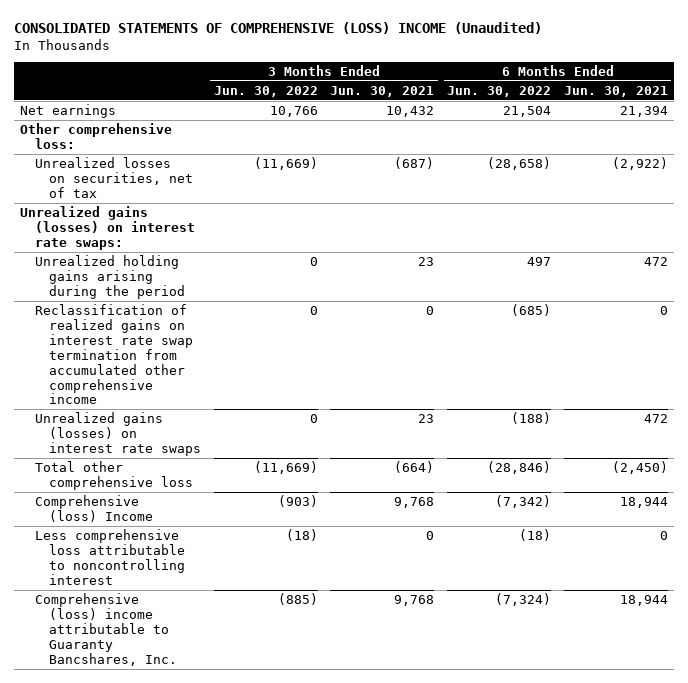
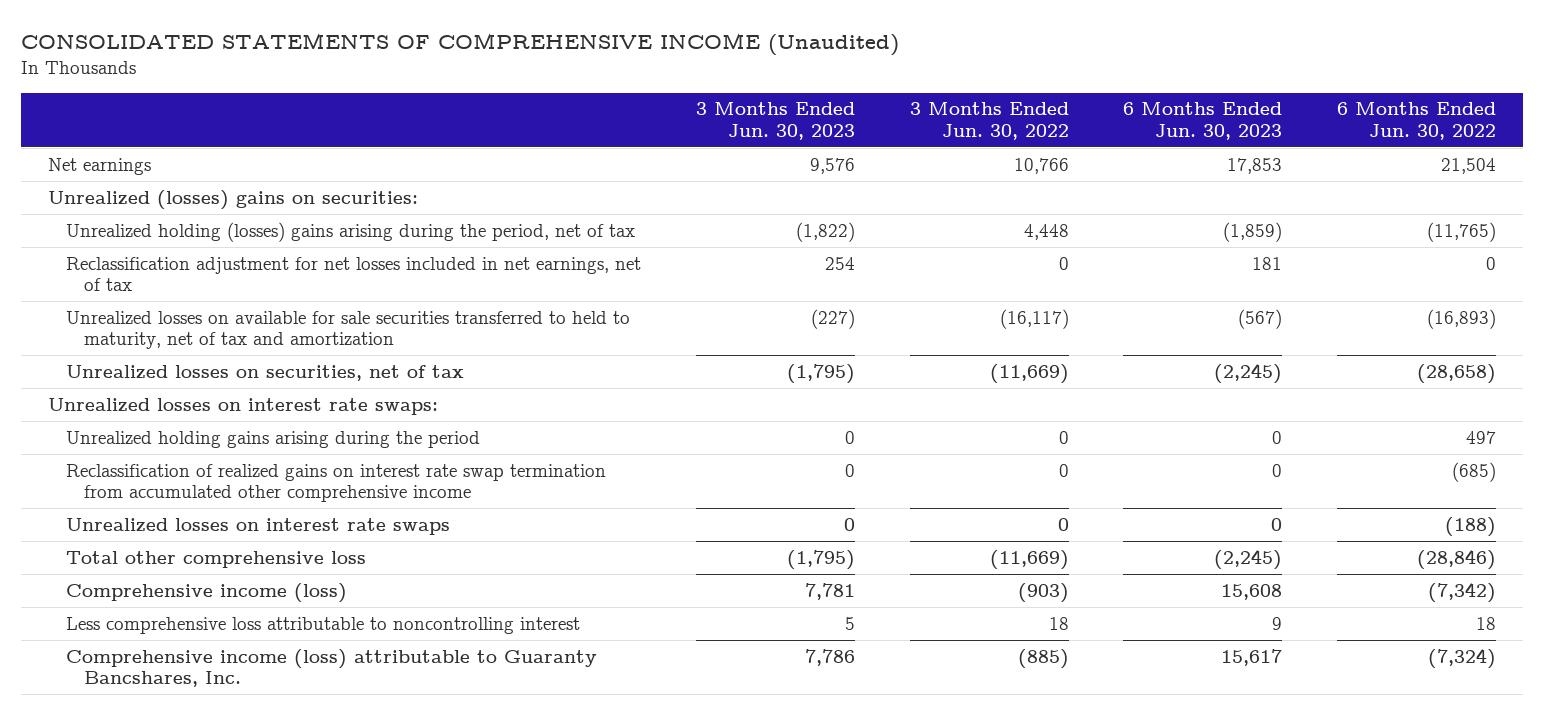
[14,22,543,35] CONSOLIDATED STATEMENTS OF COMPREHENSIVE (LOSS) INCOME (Unaudited) -> [20,33,899,57] CONSOLIDATED STATEMENTS OF COMPREHENSIVE INCOME (Unaudited)
[330,85,435,97] Jun. 30, 2021 -> none
[563,85,668,97] Jun. 30, 2021 -> none
none -> [695,102,855,140] 3 Months Ended Jun. 30, 2023
none -> [1123,102,1283,140] 6 Months Ended Jun. 30, 2023
[20,122,173,149] Other comprehensive loss: -> none
none -> [48,189,419,210] Unrealized (losses) gains on securities:
none -> [66,221,636,242] Unrealized holding (losses) gains arising during the period, net of tax
none -> [66,256,642,292] Reclassification adjustment for net losses included in net earnings, net of tax
none -> [66,310,631,350] Unrealized losses on available for sale securities transferred to held to maturity, net of tax and amortization
[20,205,195,250] Unrealized gains (losses) on interest rate swaps: -> [48,397,439,415] Unrealized losses on interest rate swaps:
[34,411,201,456] Unrealized gains (losses) on interest rate swaps -> [66,517,451,535] Unrealized losses on interest rate swaps
[34,494,153,522] Comprehensive (loss) Income -> [66,582,348,603] Comprehensive income (loss)
[285,528,318,541] (18) -> [1048,616,1069,630] 18
[519,528,552,541] (18) -> [1476,616,1497,630] 18
[34,592,177,666] Comprehensive (loss) income attributable to Guaranty Bancshares, Inc. -> [66,648,598,688] Comprehensive income (loss) attributable to Guaranty Bancshares, Inc.

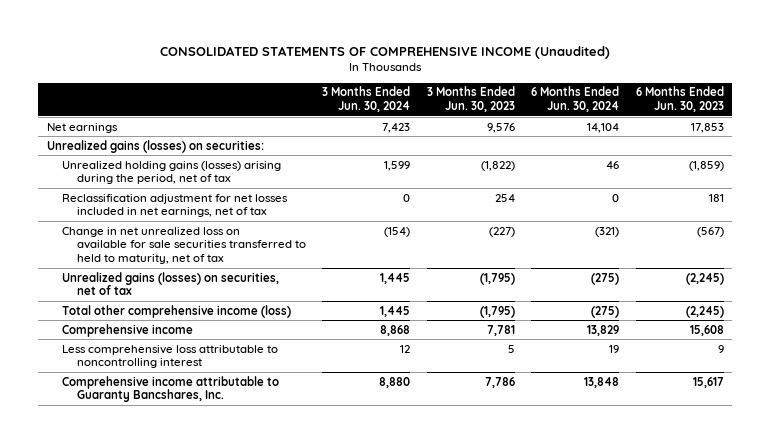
[909,102,1069,140] 3 Months Ended Jun. 30, 2022 -> none
[1337,102,1497,140] 6 Months Ended Jun. 30, 2022 -> none
none -> [322,86,411,113] 3 Months Ended Jun. 30, 2024
none -> [531,86,620,113] 6 Months Ended Jun. 30, 2024
[48,189,419,210] Unrealized (losses) gains on securities: -> [46,139,264,153] Unrealized gains (losses) on securities:
[66,221,636,242] Unrealized holding (losses) gains arising during the period, net of tax -> [61,160,281,185] Unrealized holding gains (losses) arising during the period, net of tax
[48,397,439,415] Unrealized losses on interest rate swaps: -> none
[66,430,481,448] Unrealized holding gains arising during the period -> none
[66,463,607,503] Reclassification of realized gains on interest rate swap termination from accumulated other comprehensive income -> none
[66,517,451,535] Unrealized losses on interest rate swaps -> none
[66,310,631,350] Unrealized losses on available for sale securities transferred to held to maturity, net of tax and amortization -> [61,226,306,265] Change in net unrealized loss on available for sale securities transferred to held to maturity, net of tax
[66,364,465,381] Unrealized losses on securities, net of tax -> [61,271,279,296] Unrealized gains (losses) on securities, net of tax
[66,550,367,568] Total other comprehensive loss -> [61,304,291,318] Total other comprehensive income (loss)
[66,582,348,603] Comprehensive income (loss) -> [61,323,193,337] Comprehensive income
[66,648,598,688] Comprehensive income (loss) attributable to Guaranty Bancshares, Inc. -> [61,375,279,403] Comprehensive income attributable to Guaranty Bancshares, Inc.

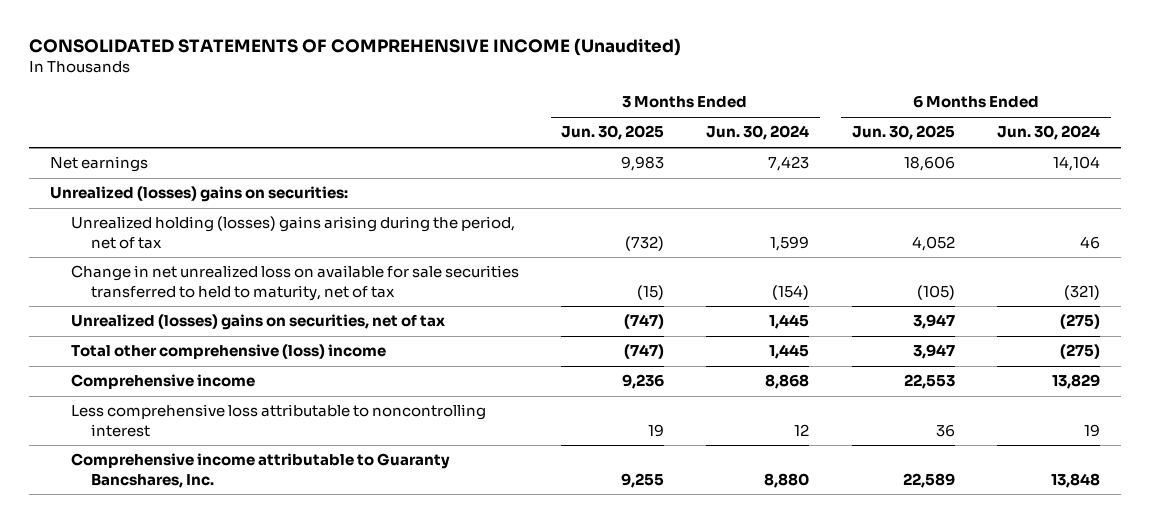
[426,86,515,113] 3 Months Ended Jun. 30, 2023 -> none
[636,86,725,113] 6 Months Ended Jun. 30, 2023 -> none
none -> [561,125,665,141] Jun. 30, 2025
none -> [851,125,955,141] Jun. 30, 2025
[61,193,288,218] Reclassification adjustment for net losses included in net earnings, net of tax -> none
[46,139,264,153] Unrealized gains (losses) on securities: -> [50,186,349,203] Unrealized (losses) gains on securities:
[61,160,281,185] Unrealized holding gains (losses) arising during the period, net of tax -> [70,216,515,249] Unrealized holding (losses) gains arising during the period, net of tax
[61,271,279,296] Unrealized gains (losses) on securities, net of tax -> [70,314,445,331] Unrealized (losses) gains on securities, net of tax
[61,304,291,318] Total other comprehensive income (loss) -> [70,344,386,360] Total other comprehensive (loss) income

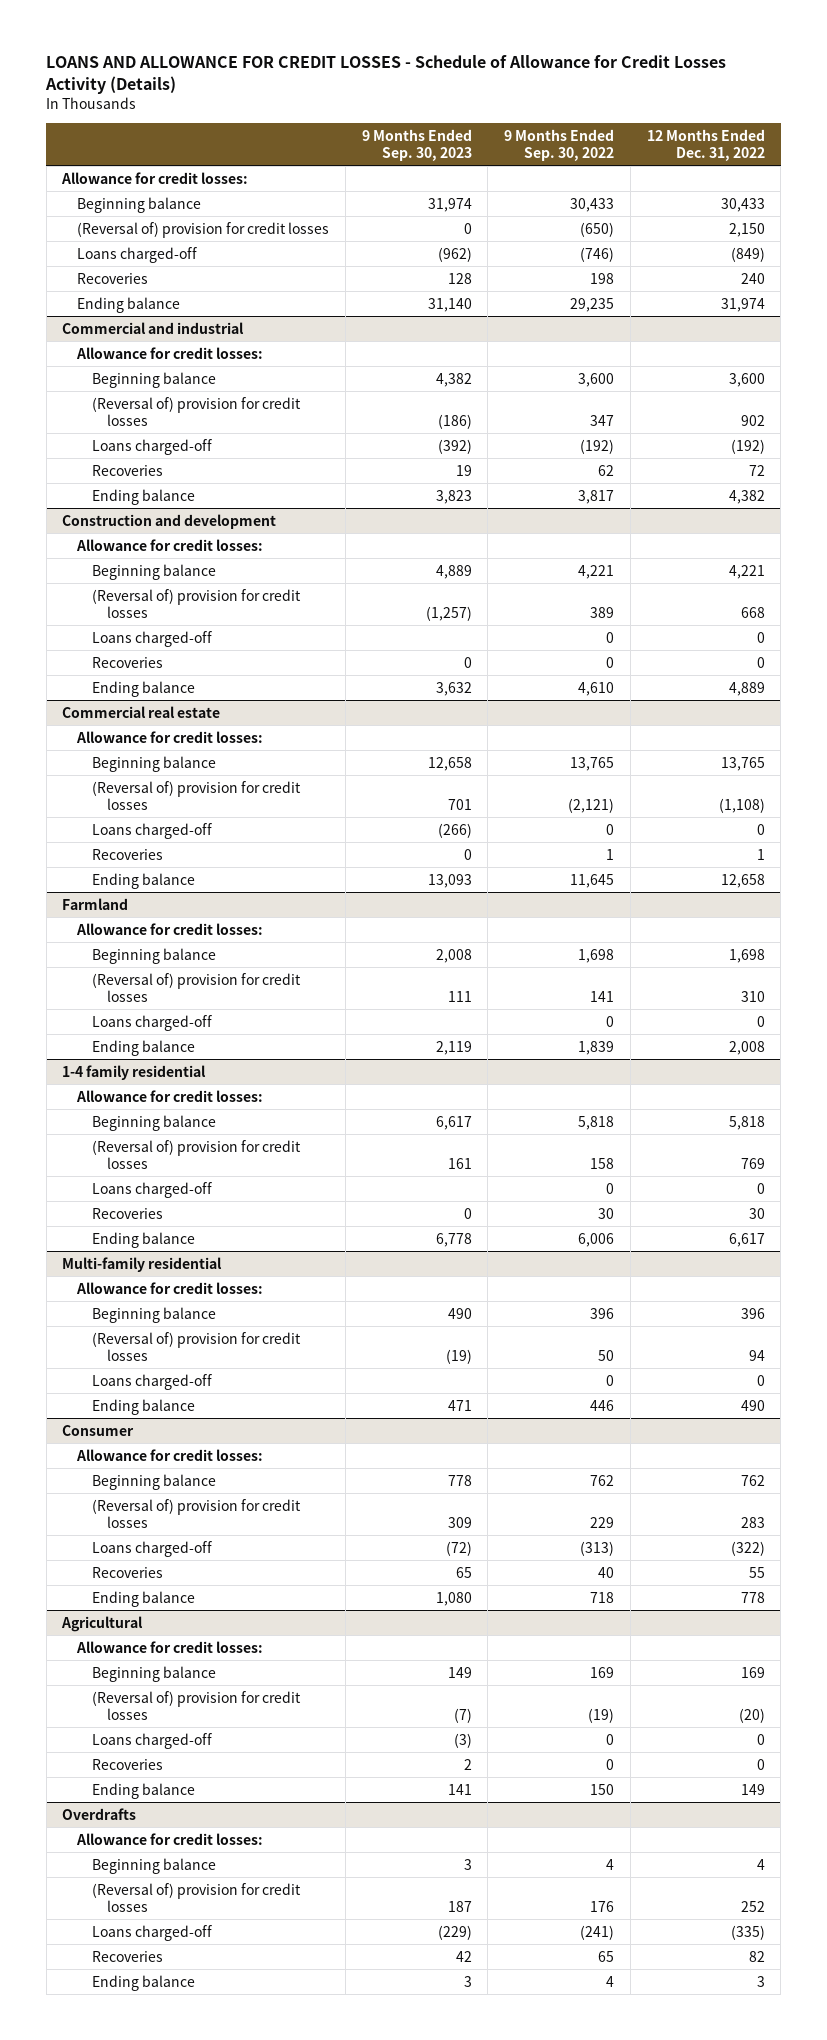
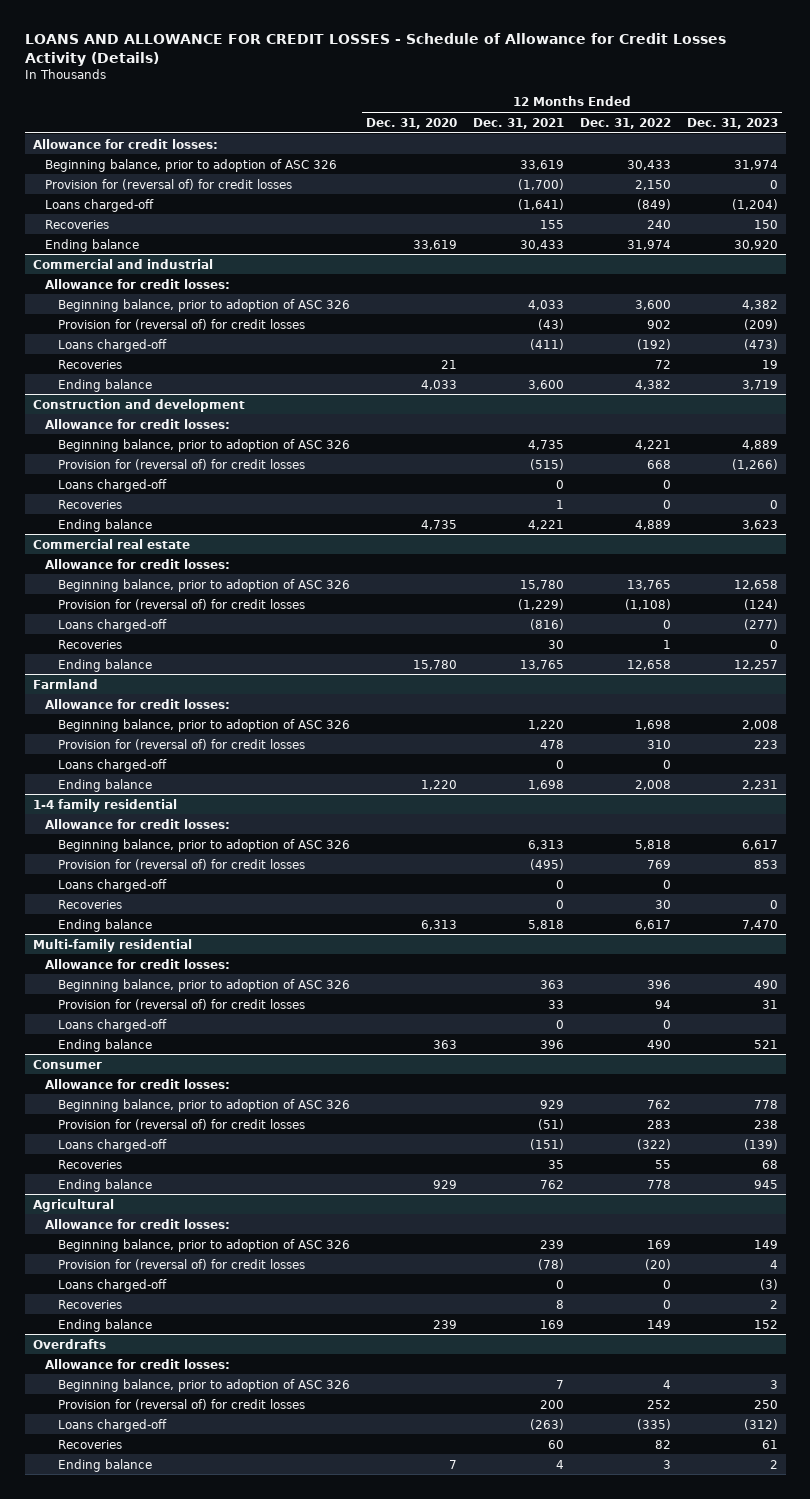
[361,128,472,161] 9 Months Ended Sep. 30, 2023 -> none
[504,128,615,161] 9 Months Ended Sep. 30, 2022 -> none
none -> [365,117,457,129] Dec. 31, 2020
none -> [472,117,564,129] Dec. 31, 2021
none -> [686,117,778,129] Dec. 31, 2023
[77,196,202,213] Beginning balance -> [45,158,338,172] Beginning balance, prior to adoption of ASC 326
[77,221,330,238] (Reversal of) provision for credit losses -> [45,178,293,190] Provision for (reversal of) for credit losses
[91,371,216,388] Beginning balance -> [57,298,350,312] Beginning balance, prior to adoption of ASC 326
[91,396,301,426] (Reversal of) provision for credit losses -> [57,318,305,330] Provision for (reversal of) for credit losses
[91,563,216,580] Beginning balance -> [57,438,350,452] Beginning balance, prior to adoption of ASC 326
[91,588,301,618] (Reversal of) provision for credit losses -> [57,458,305,470] Provision for (reversal of) for credit losses
[91,755,216,772] Beginning balance -> [57,578,350,592] Beginning balance, prior to adoption of ASC 326
[91,780,301,810] (Reversal of) provision for credit losses -> [57,598,305,610] Provision for (reversal of) for credit losses
[91,947,216,964] Beginning balance -> [57,718,350,732] Beginning balance, prior to adoption of ASC 326
[91,972,301,1002] (Reversal of) provision for credit losses -> [57,738,305,750] Provision for (reversal of) for credit losses
[91,1114,216,1131] Beginning balance -> [57,838,350,852] Beginning balance, prior to adoption of ASC 326
[91,1139,301,1169] (Reversal of) provision for credit losses -> [57,858,305,870] Provision for (reversal of) for credit losses
[91,1306,216,1323] Beginning balance -> [57,978,350,992] Beginning balance, prior to adoption of ASC 326
[91,1331,301,1361] (Reversal of) provision for credit losses -> [57,998,305,1010] Provision for (reversal of) for credit losses
[91,1473,216,1490] Beginning balance -> [57,1098,350,1112] Beginning balance, prior to adoption of ASC 326
[91,1498,301,1528] (Reversal of) provision for credit losses -> [57,1118,305,1130] Provision for (reversal of) for credit losses
[91,1665,216,1682] Beginning balance -> [57,1238,350,1252] Beginning balance, prior to adoption of ASC 326
[91,1690,301,1720] (Reversal of) provision for credit losses -> [57,1258,305,1270] Provision for (reversal of) for credit losses
[91,1857,216,1874] Beginning balance -> [57,1378,350,1392] Beginning balance, prior to adoption of ASC 326
[91,1882,301,1912] (Reversal of) provision for credit losses -> [57,1398,305,1410] Provision for (reversal of) for credit losses

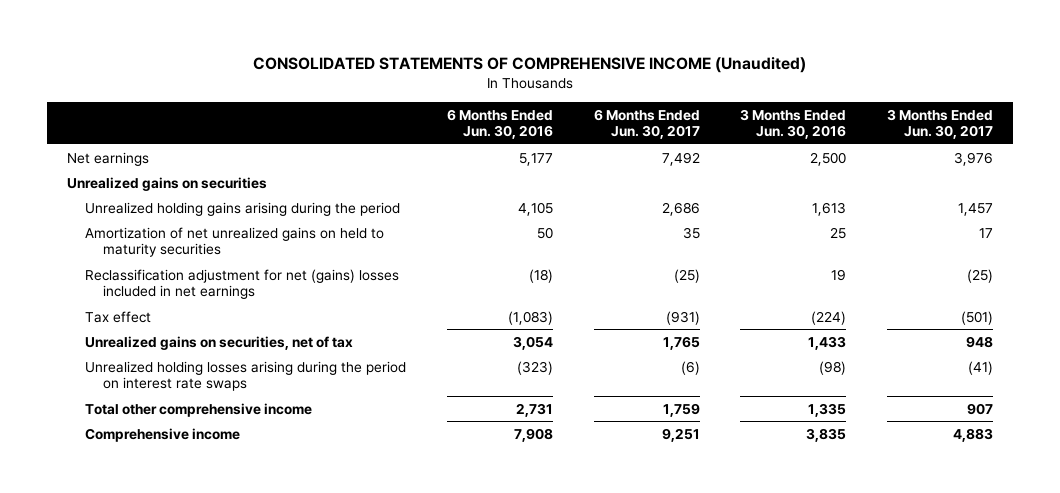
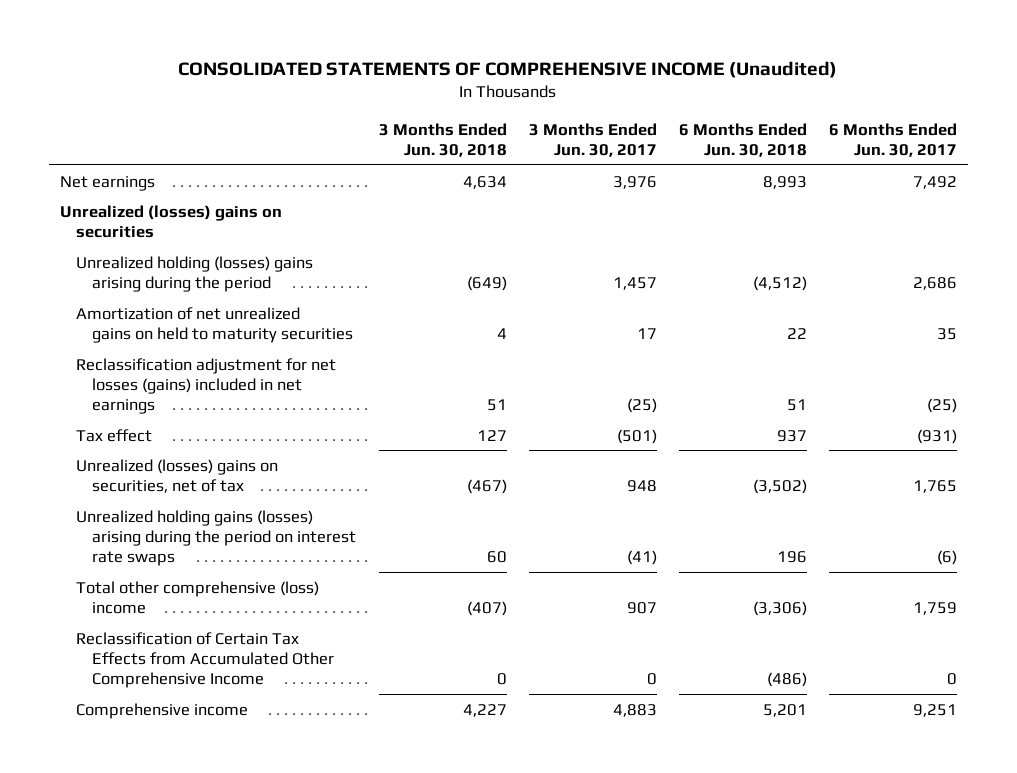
[446,108,553,140] 6 Months Ended Jun. 30, 2016 -> none
[740,108,847,140] 3 Months Ended Jun. 30, 2016 -> none
none -> [378,122,507,157] 3 Months Ended Jun. 30, 2018
none -> [678,122,807,157] 6 Months Ended Jun. 30, 2018
[67,176,268,191] Unrealized gains on securities -> [59,204,282,238] Unrealized (losses) gains on securities
[85,201,401,216] Unrealized holding gains arising during the period -> [76,255,314,292] Unrealized holding (losses) gains arising during the period
[85,268,400,300] Reclassification adjustment for net (gains) losses included in net earnings -> [76,357,337,415] Reclassification adjustment for net losses (gains) included in net earnings
[85,335,354,350] Unrealized gains on securities, net of tax -> [76,458,279,493] Unrealized (losses) gains on securities, net of tax
[85,360,407,392] Unrealized holding losses arising during the period on interest rate swaps -> [76,509,357,567] Unrealized holding gains (losses) arising during the period on interest rate swaps
[85,402,313,417] Total other comprehensive income -> [76,580,320,614] Total other comprehensive (loss) income
none -> [76,631,335,689] Reclassification of Certain Tax Effects from Accumulated Other Comprehensive Income

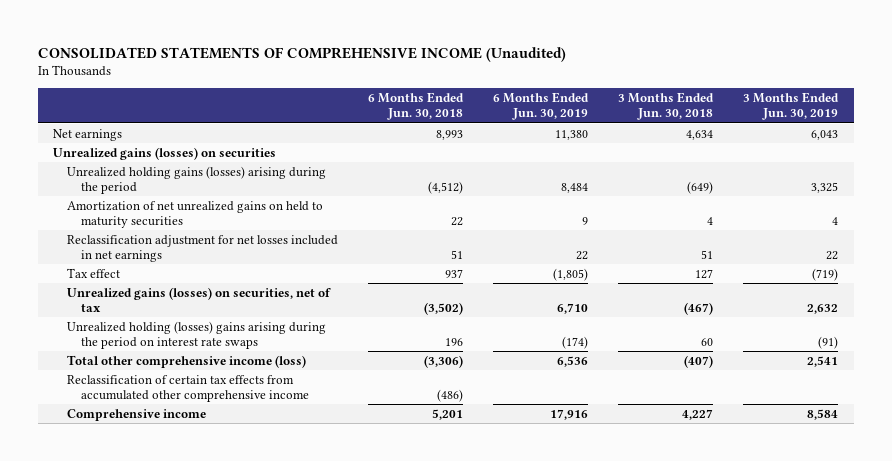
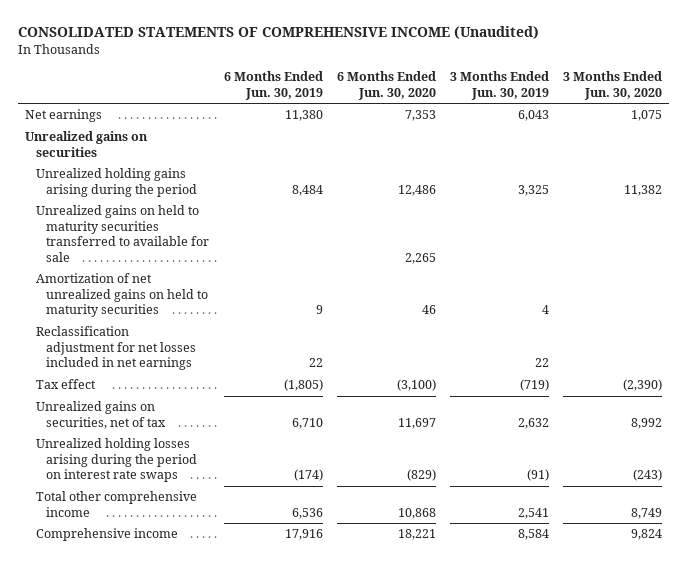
[368,92,465,120] 6 Months Ended Jun. 30, 2018 -> none
[618,92,715,120] 3 Months Ended Jun. 30, 2018 -> none
none -> [336,71,436,100] 6 Months Ended Jun. 30, 2020
none -> [563,71,663,100] 3 Months Ended Jun. 30, 2020
[53,146,277,160] Unrealized gains (losses) on securities -> [24,131,148,157] Unrealized gains on securities
[66,165,326,194] Unrealized holding gains (losses) arising during the period -> [35,168,198,197] Unrealized holding gains arising during the period
none -> [35,205,210,262] Unrealized gains on held to maturity securities transferred to available for sale
[66,374,309,402] Reclassification of certain tax effects from accumulated other comprehensive income -> none
[66,286,331,312] Unrealized gains (losses) on securities, net of tax -> [35,401,167,429] Unrealized gains on securities, net of tax
[66,320,326,349] Unrealized holding (losses) gains arising during the period on interest rate swaps -> [35,438,198,483] Unrealized holding losses arising during the period on interest rate swaps
[66,354,306,368] Total other comprehensive income (loss) -> [35,491,197,517] Total other comprehensive income

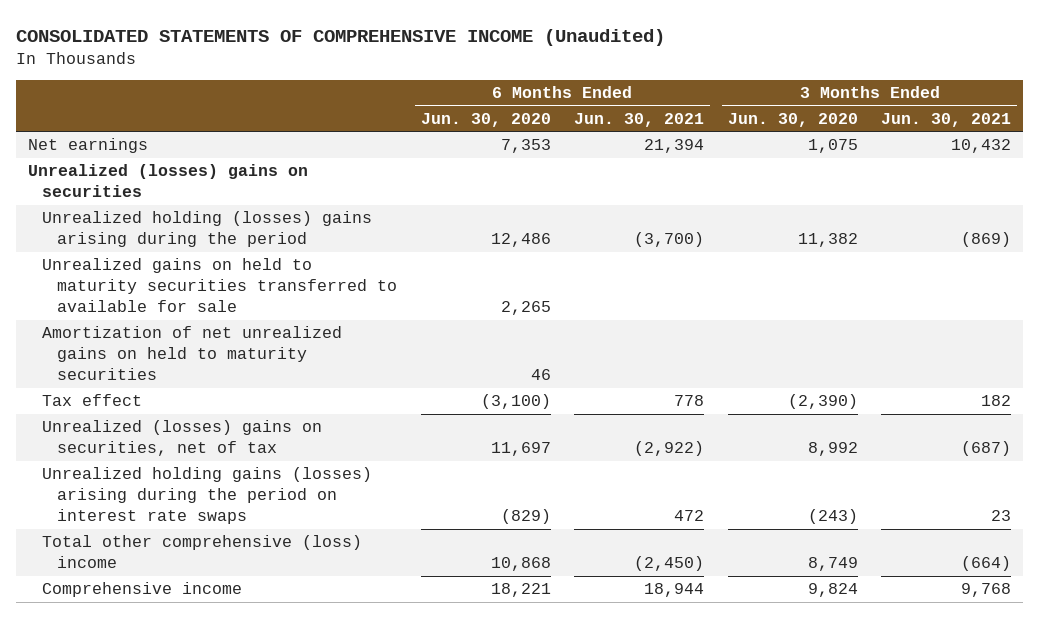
[223,71,323,100] 6 Months Ended Jun. 30, 2019 -> none
[450,71,550,100] 3 Months Ended Jun. 30, 2019 -> none
none -> [574,113,705,128] Jun. 30, 2021
none -> [881,113,1012,128] Jun. 30, 2021
[24,131,148,157] Unrealized gains on securities -> [27,164,308,198] Unrealized (losses) gains on securities
[35,168,198,197] Unrealized holding gains arising during the period -> [42,211,373,248] Unrealized holding (losses) gains arising during the period
[35,326,197,371] Reclassification adjustment for net losses included in net earnings -> none
[35,401,167,429] Unrealized gains on securities, net of tax -> [42,420,323,457] Unrealized (losses) gains on securities, net of tax
[35,438,198,483] Unrealized holding losses arising during the period on interest rate swaps -> [42,467,373,525] Unrealized holding gains (losses) arising during the period on interest rate swaps
[35,491,197,517] Total other comprehensive income -> [42,535,363,569] Total other comprehensive (loss) income

